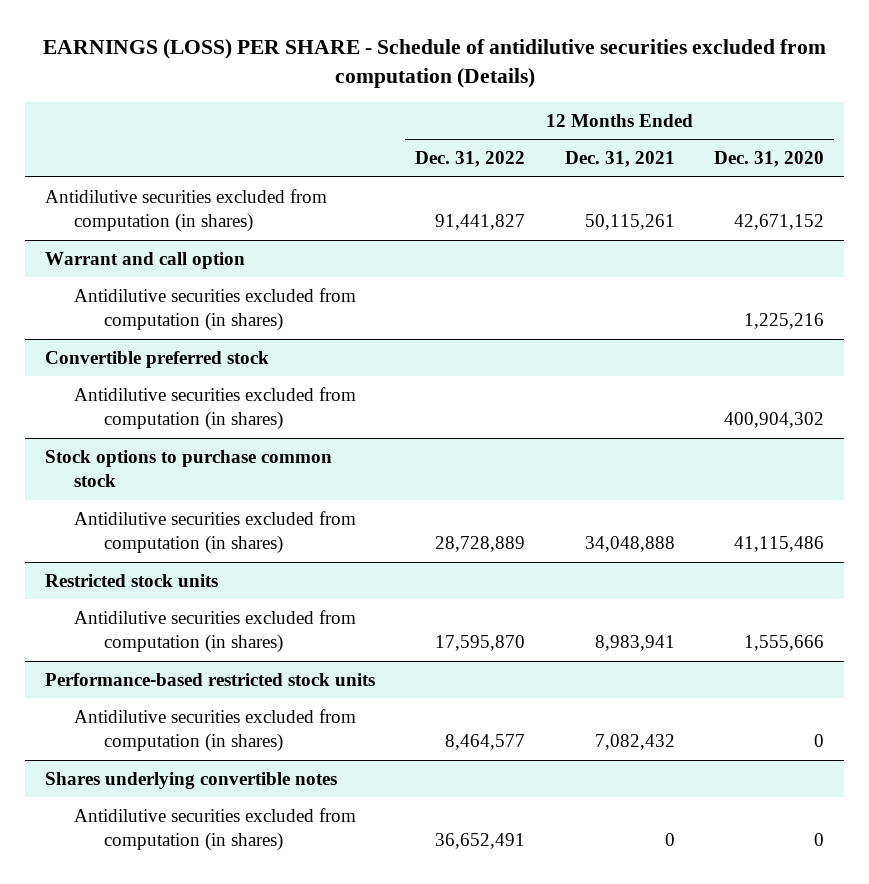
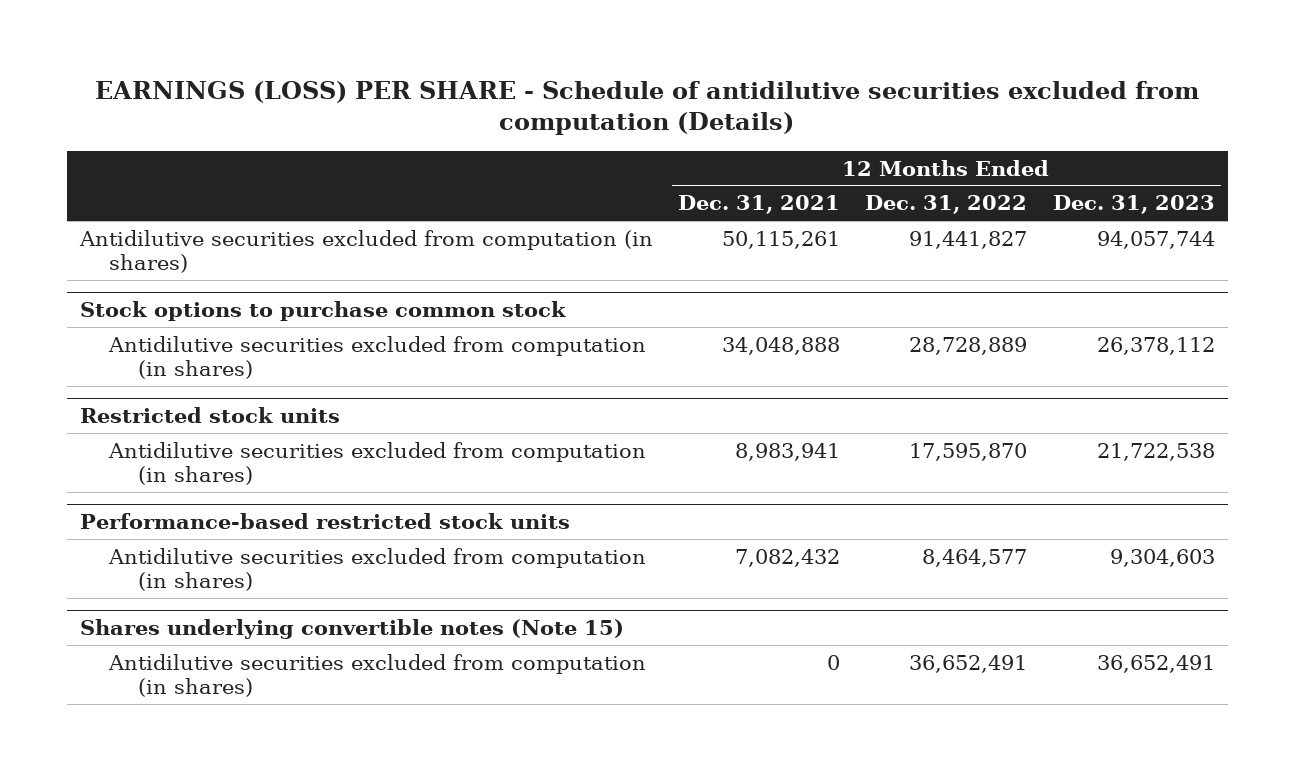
[714,151,825,168] Dec. 31, 2020 -> none
none -> [1052,195,1215,215] Dec. 31, 2023
[44,251,245,269] Warrant and call option -> none
[74,287,357,332] Antidilutive securities excluded from computation (in shares) -> none
[44,350,269,368] Convertible preferred stock -> none
[74,386,357,431] Antidilutive securities excluded from computation (in shares) -> none
[44,771,337,789] Shares underlying convertible notes -> [79,619,624,640] Shares underlying convertible notes (Note 15)

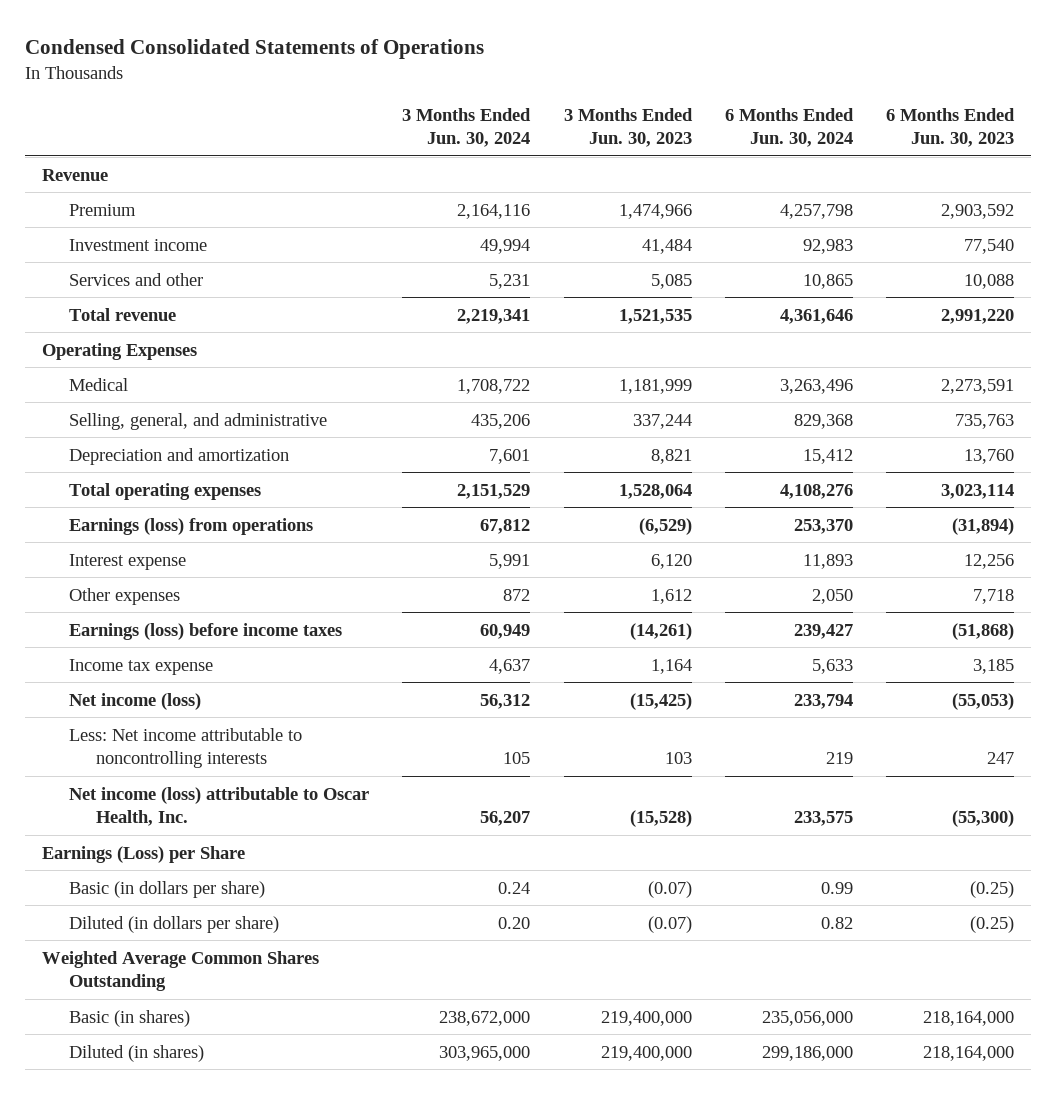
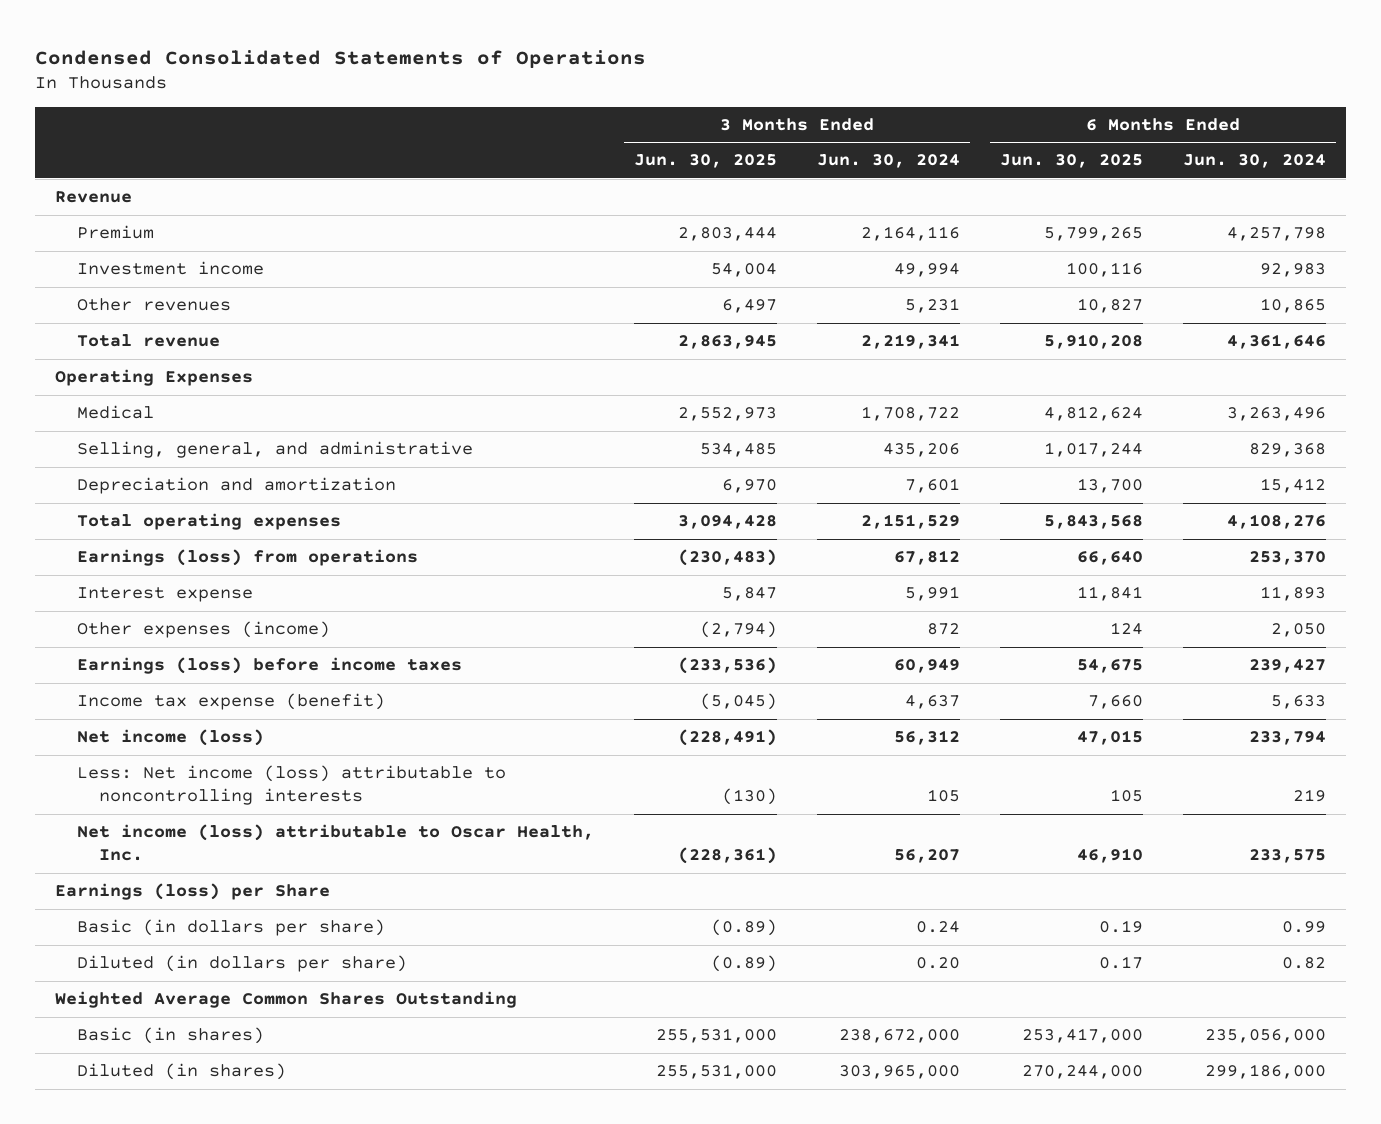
[563,107,693,148] 3 Months Ended Jun. 30, 2023 -> none
[886,107,1016,148] 6 Months Ended Jun. 30, 2023 -> none
none -> [634,154,778,169] Jun. 30, 2025
none -> [999,154,1143,169] Jun. 30, 2025
[68,272,203,286] Services and other -> [77,298,232,312] Other revenues
[68,587,180,605] Other expenses -> [77,621,331,639] Other expenses (income)
[68,658,213,675] Income tax expense -> [77,693,386,711] Income tax expense (benefit)
[68,727,302,769] Less: Net income attributable to noncontrolling interests -> [77,765,507,806] Less: Net income (loss) attributable to noncontrolling interests
[41,845,245,863] Earnings (Loss) per Share -> [55,883,331,901] Earnings (loss) per Share

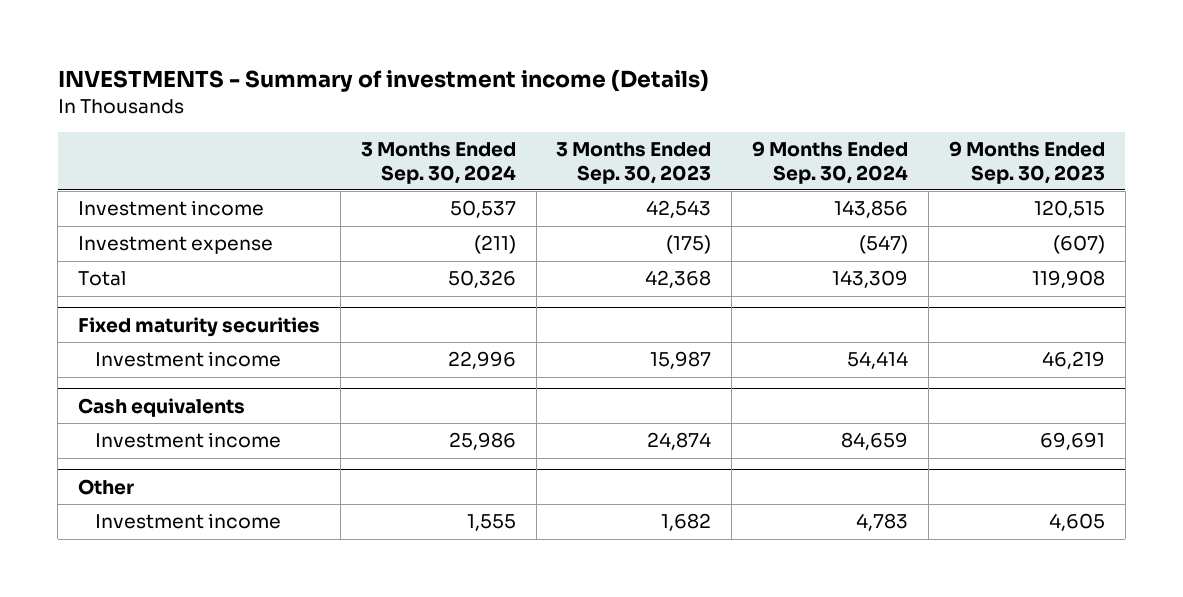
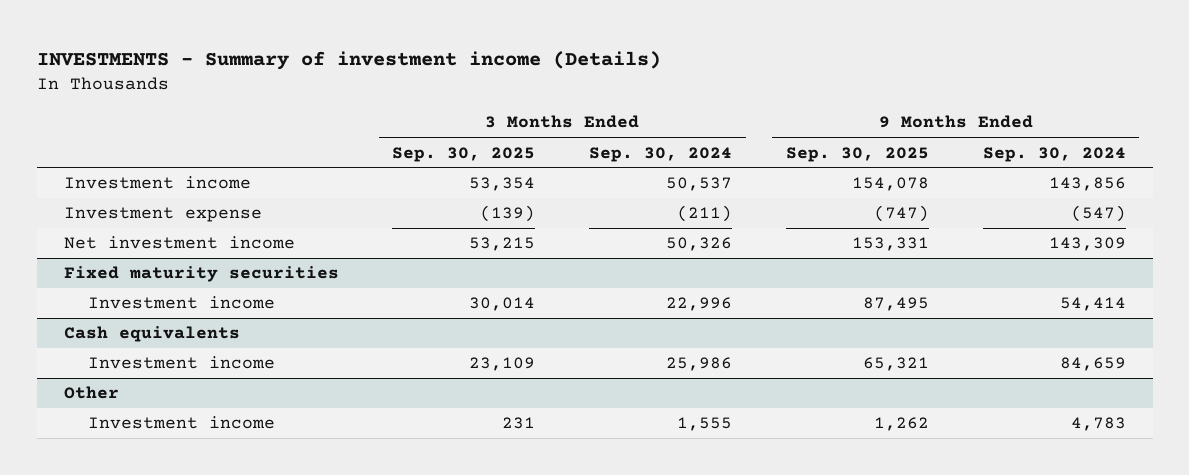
[556,141,712,184] 3 Months Ended Sep. 30, 2023 -> none
[948,140,1105,184] 9 Months Ended Sep. 30, 2023 -> none
none -> [392,146,536,162] Sep. 30, 2025
none -> [785,146,929,162] Sep. 30, 2025
[78,271,127,287] Total -> [63,236,295,250] Net investment income

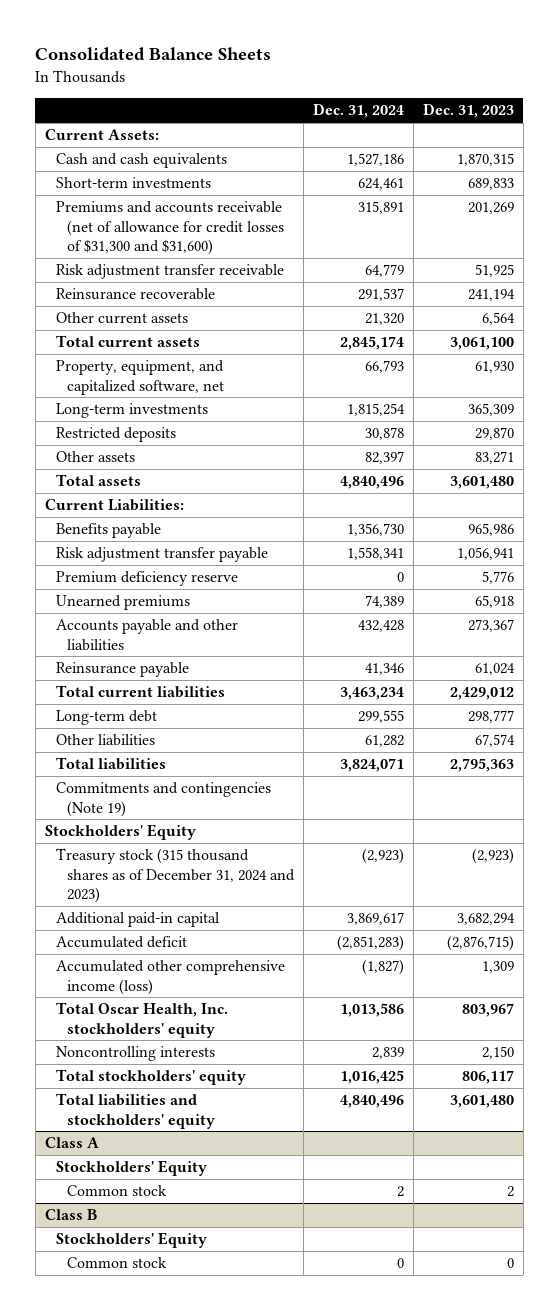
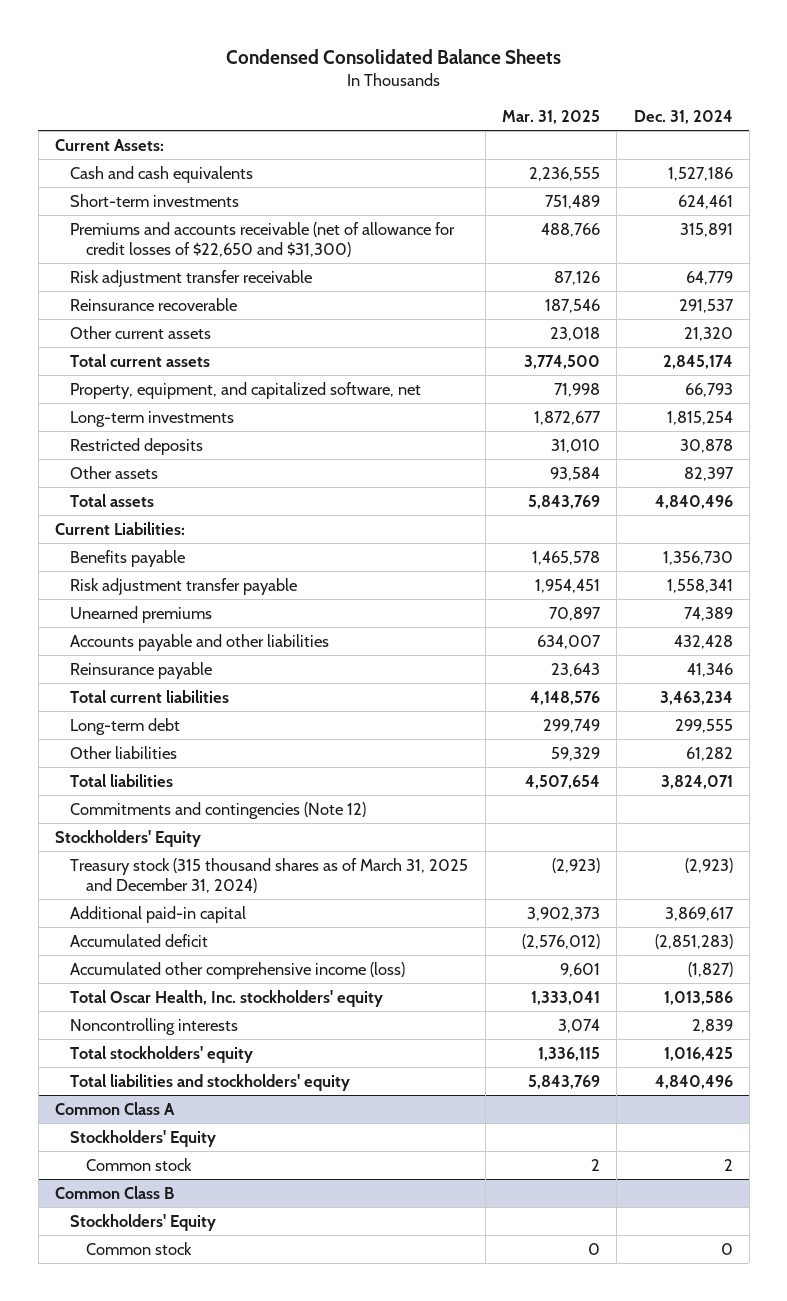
[35,47,272,62] Consolidated Balance Sheets -> [225,48,561,64] Condensed Consolidated Balance Sheets
[422,103,514,119] Dec. 31, 2023 -> none
none -> [501,110,600,125] Mar. 31, 2025
[55,201,285,256] Premiums and accounts receivable (net of allowance for credit losses of $31,300 and $31,600) -> [70,221,456,258] Premiums and accounts receivable (net of allowance for credit losses of $22,650 and $31,300)
[55,571,238,587] Premium deficiency reserve -> none
[55,782,271,817] Commitments and contingencies (Note 19) -> [70,801,367,819] Commitments and contingencies (Note 12)
[55,848,296,904] Treasury stock (315 thousand shares as of December 31, 2024 and 2023) -> [70,857,469,894] Treasury stock (315 thousand shares as of March 31, 2025 and December 31, 2024)
[44,1137,99,1149] Class A -> [54,1101,175,1115] Common Class A
[44,1209,97,1221] Class B -> [54,1185,174,1199] Common Class B

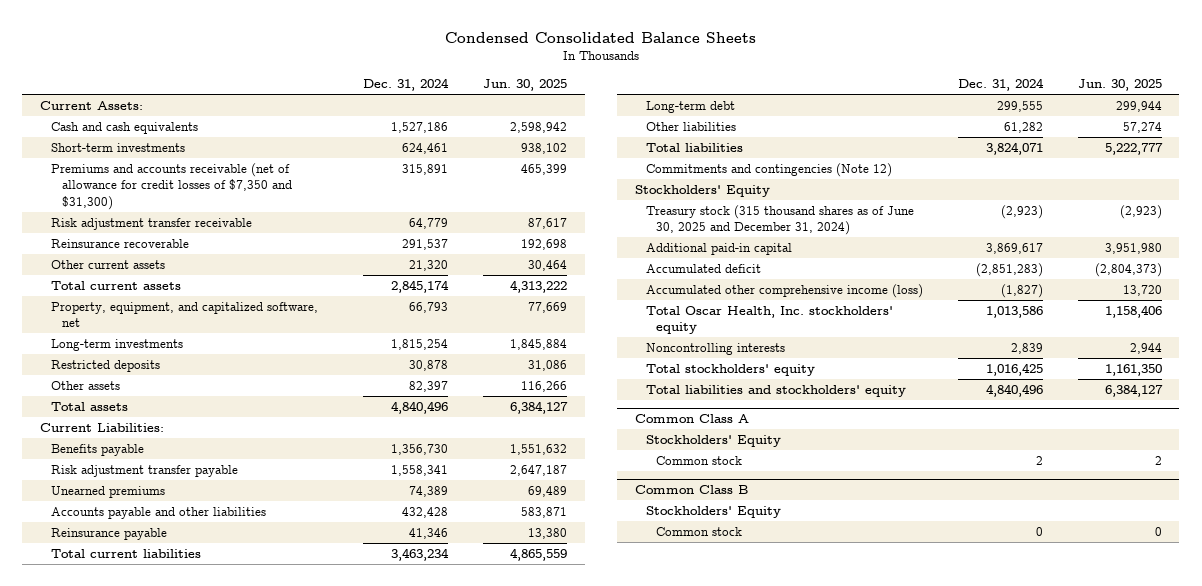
[501,110,600,125] Mar. 31, 2025 -> none
none -> [482,79,567,92] Jun. 30, 2025
[70,221,456,258] Premiums and accounts receivable (net of allowance for credit losses of $22,650 and $31,300) -> [50,162,292,210] Premiums and accounts receivable (net of allowance for credit losses of $7,350 and $31,300)
[70,857,469,894] Treasury stock (315 thousand shares as of March 31, 2025 and December 31, 2024) -> [645,204,914,236] Treasury stock (315 thousand shares as of June 30, 2025 and December 31, 2024)

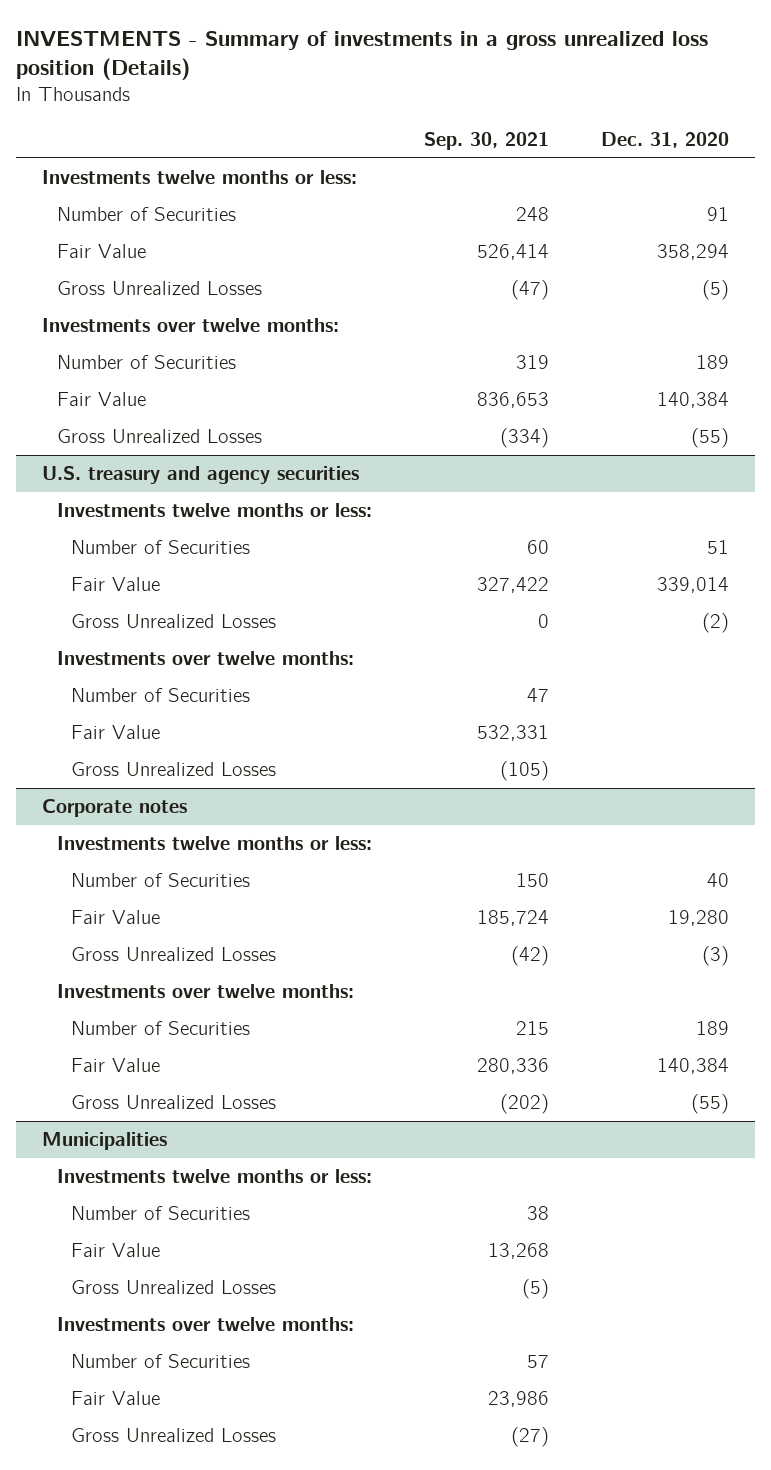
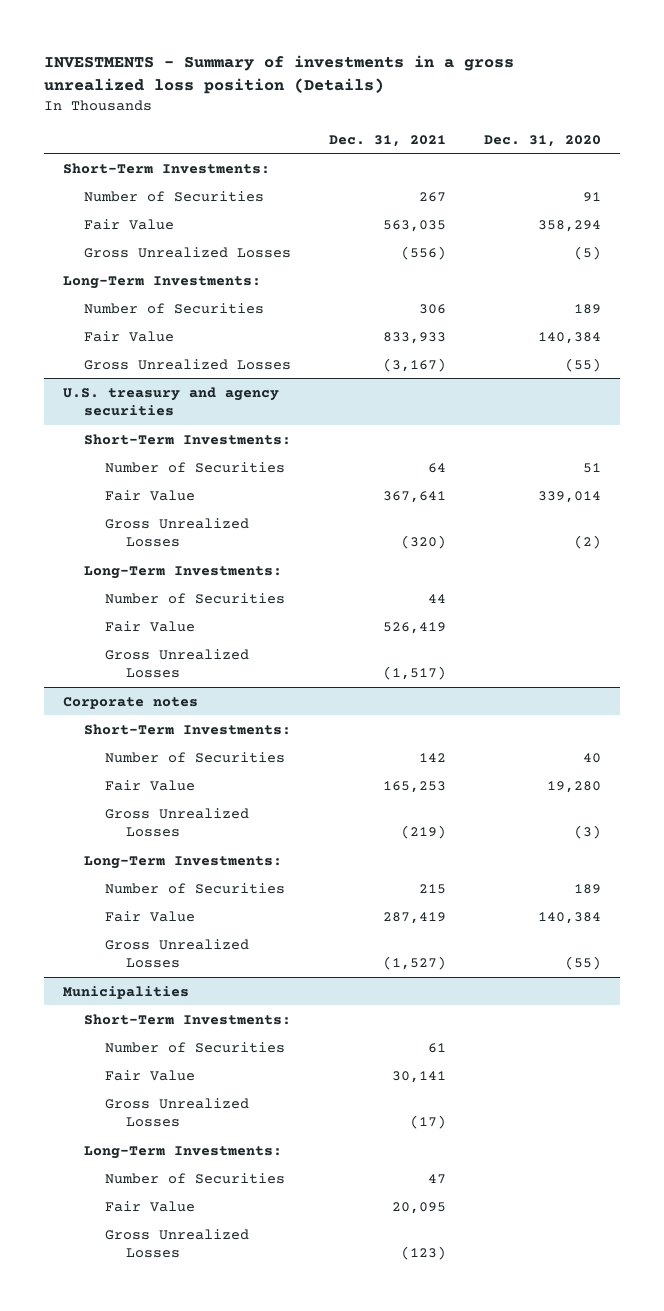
[423,131,549,150] Sep. 30, 2021 -> none
none -> [328,134,446,147] Dec. 31, 2021
[41,170,357,185] Investments twelve months or less: -> [62,162,270,174] Short-Term Investments:
[41,318,339,333] Investments over twelve months: -> [62,275,261,289] Long-Term Investments:
[56,503,372,518] Investments twelve months or less: -> [83,433,291,445] Short-Term Investments:
[56,651,354,666] Investments over twelve months: -> [83,565,282,579] Long-Term Investments:
[56,836,372,851] Investments twelve months or less: -> [83,723,291,735] Short-Term Investments:
[56,984,354,999] Investments over twelve months: -> [83,855,282,869] Long-Term Investments:
[56,1169,372,1184] Investments twelve months or less: -> [83,1013,291,1025] Short-Term Investments:
[56,1317,354,1332] Investments over twelve months: -> [83,1145,282,1159] Long-Term Investments:

